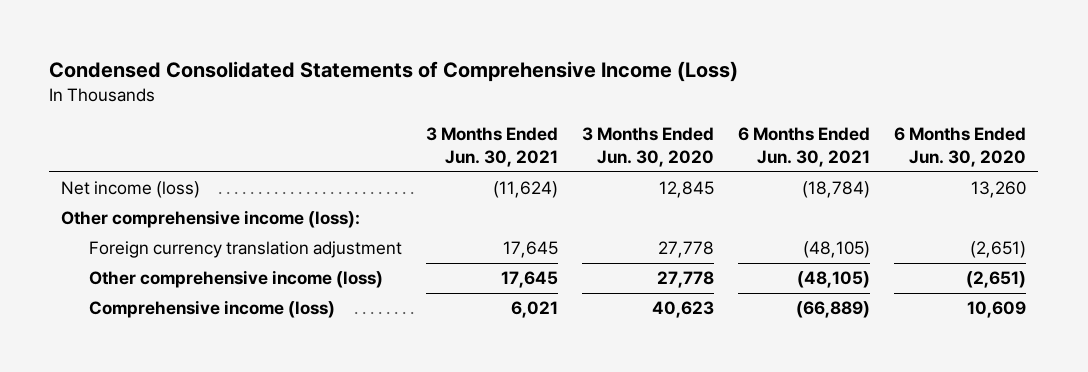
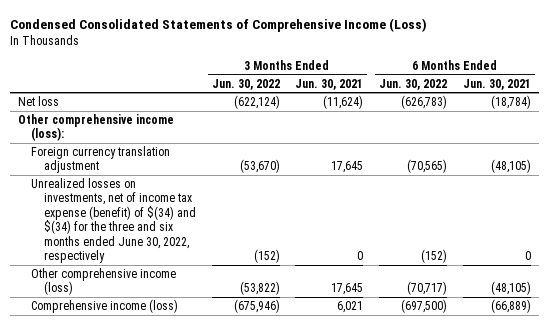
[582,127,715,167] 3 Months Ended Jun. 30, 2020 -> none
[894,127,1027,167] 6 Months Ended Jun. 30, 2020 -> none
none -> [211,78,280,90] Jun. 30, 2022
none -> [379,78,448,90] Jun. 30, 2022
[61,181,201,199] Net income (loss) -> [18,96,60,107] Net loss
none -> [30,178,196,264] Unrealized losses on investments, net of income tax expense (benefit) of $(34) and $(34) for the three and six months ended June 30, 2022, respectively

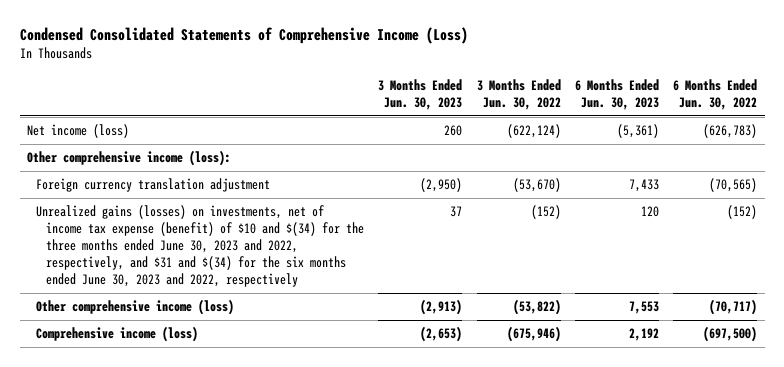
[295,78,364,90] Jun. 30, 2021 -> none
[462,78,531,90] Jun. 30, 2021 -> none
none -> [378,78,463,110] 3 Months Ended Jun. 30, 2023
none -> [575,78,660,110] 6 Months Ended Jun. 30, 2023
[18,96,60,107] Net loss -> [26,123,129,138] Net income (loss)
[30,178,196,264] Unrealized losses on investments, net of income tax expense (benefit) of $(34) and $(34) for the three and six months ended June 30, 2022, respectively -> [36,204,364,288] Unrealized gains (losses) on investments, net of income tax expense (benefit) of $10 and $(34) for the three months ended June 30, 2023 and 2022, respectively, and $31 and $(34) for the six months ended June 30, 2023 and 2022, respectively

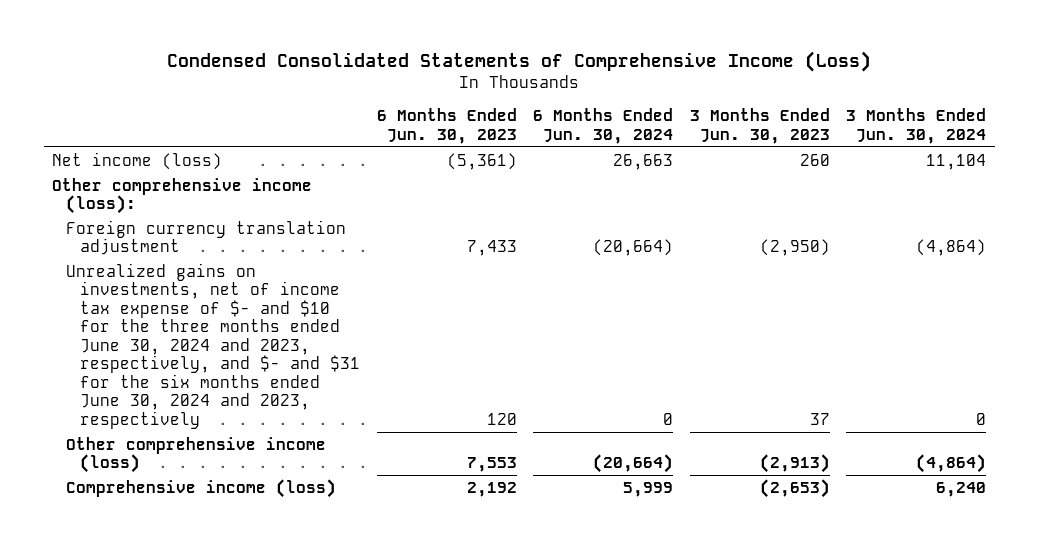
[476,78,561,110] 3 Months Ended Jun. 30, 2022 -> none
[673,78,758,110] 6 Months Ended Jun. 30, 2022 -> none
none -> [533,108,674,144] 6 Months Ended Jun. 30, 2024
none -> [846,108,987,144] 3 Months Ended Jun. 30, 2024
[36,204,364,288] Unrealized gains (losses) on investments, net of income tax expense (benefit) of $10 and $(34) for the three months ended June 30, 2023 and 2022, respectively, and $31 and $(34) for the six months ended June 30, 2023 and 2022, respectively -> [66,262,361,429] Unrealized gains on investments, net of income tax expense of $- and $10 for the three months ended June 30, 2024 and 2023, respectively, and $- and $31 for the six months ended June 30, 2024 and 2023, respectively

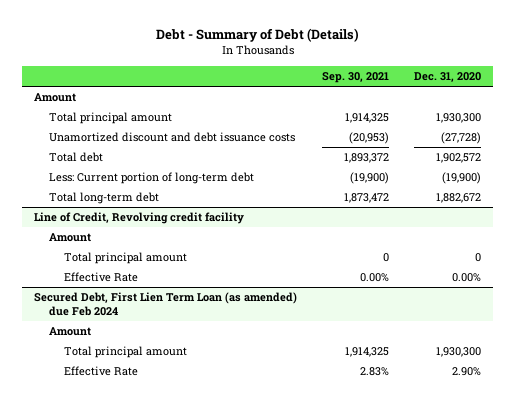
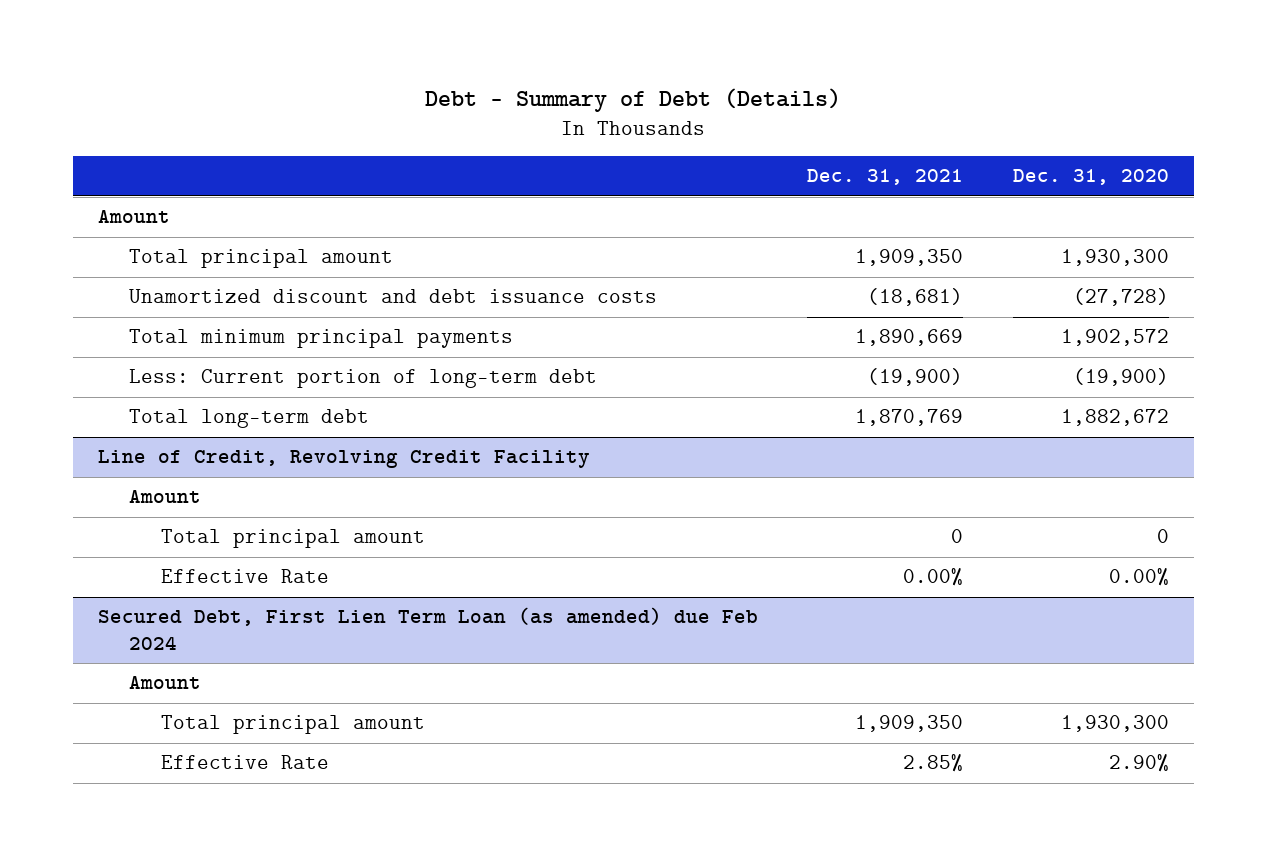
[322,71,390,83] Sep. 30, 2021 -> none
none -> [807,169,964,186] Dec. 31, 2021
[48,152,103,163] Total debt -> [129,329,514,349] Total minimum principal payments
[34,212,245,225] Line of Credit, Revolving credit facility -> [97,450,590,469] Line of Credit, Revolving Credit Facility

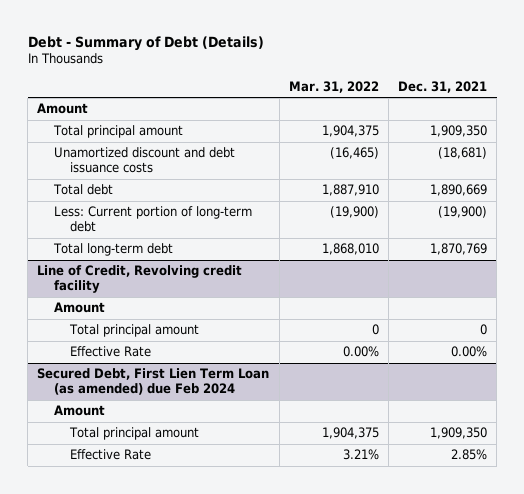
[1013,169,1170,186] Dec. 31, 2020 -> none
none -> [288,80,379,93] Mar. 31, 2022
[129,329,514,349] Total minimum principal payments -> [52,184,113,196] Total debt
[97,450,590,469] Line of Credit, Revolving Credit Facility -> [37,265,243,294] Line of Credit, Revolving credit facility

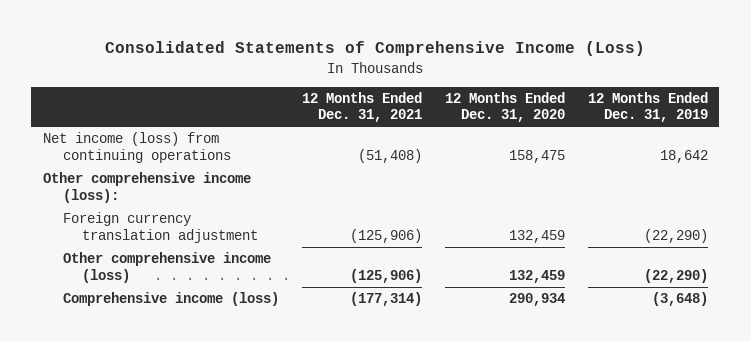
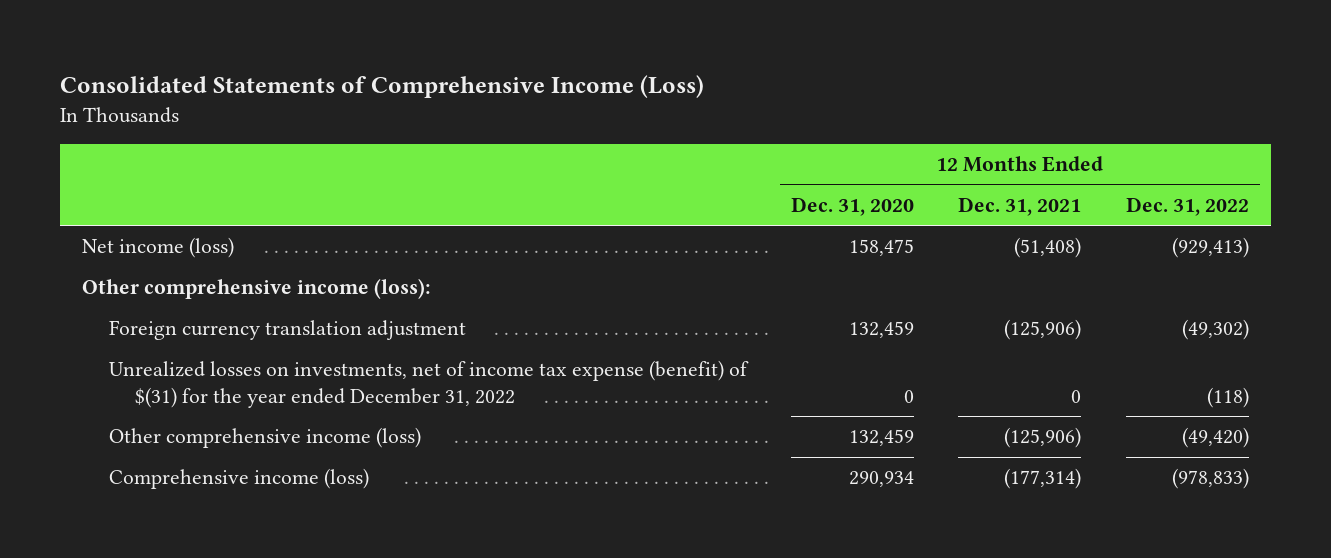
[587,91,708,123] 12 Months Ended Dec. 31, 2019 -> none
none -> [1125,196,1249,216] Dec. 31, 2022
[43,132,231,163] Net income (loss) from continuing operations -> [82,237,235,259] Net income (loss)
none -> [108,360,749,408] Unrealized losses on investments, net of income tax expense (benefit) of $(31) for the year ended December 31, 2022

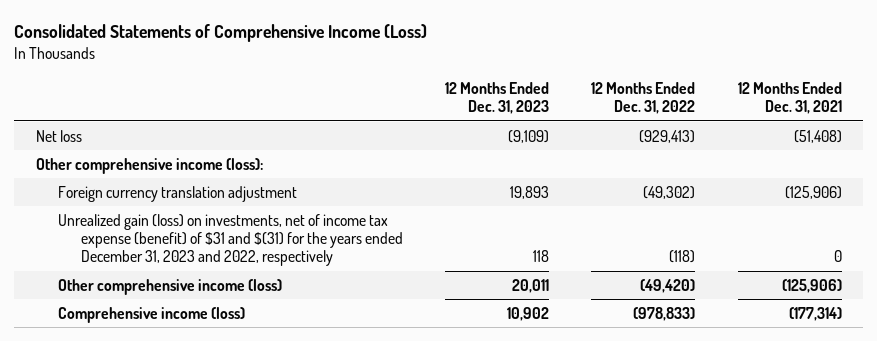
[791,196,915,216] Dec. 31, 2020 -> none
none -> [445,81,550,115] 12 Months Ended Dec. 31, 2023
[82,237,235,259] Net income (loss) -> [35,129,82,142] Net loss
[108,360,749,408] Unrealized losses on investments, net of income tax expense (benefit) of $(31) for the year ended December 31, 2022 -> [58,213,403,267] Unrealized gain (loss) on investments, net of income tax expense (benefit) of $31 and $(31) for the years ended December 31, 2023 and 2022, respectively

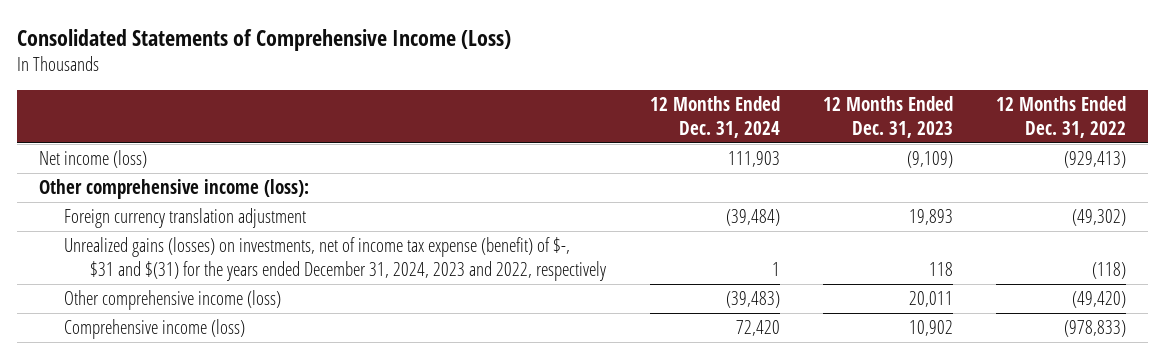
[737,81,842,115] 12 Months Ended Dec. 31, 2021 -> none
none -> [649,96,780,138] 12 Months Ended Dec. 31, 2024
[35,129,82,142] Net loss -> [38,150,147,169] Net income (loss)
[58,213,403,267] Unrealized gain (loss) on investments, net of income tax expense (benefit) of $31 and $(31) for the years ended December 31, 2023 and 2022, respectively -> [64,237,607,281] Unrealized gains (losses) on investments, net of income tax expense (benefit) of $-, $31 and $(31) for the years ended December 31, 2024, 2023 and 2022, respectively

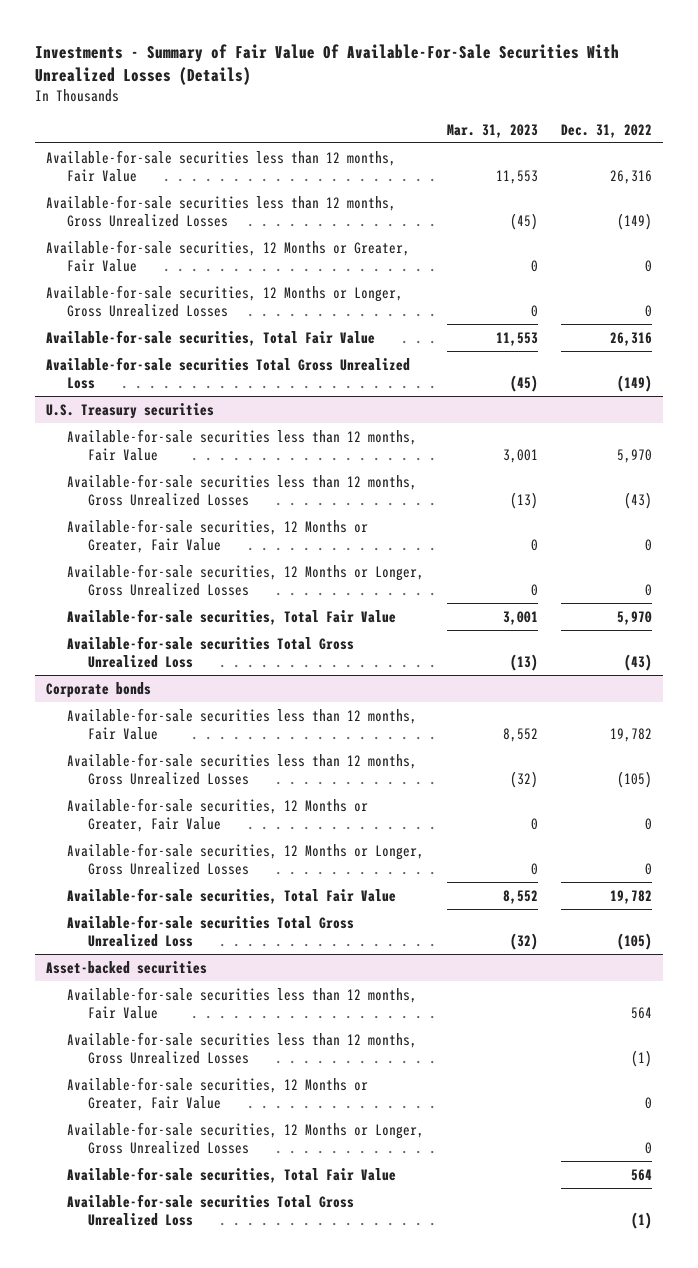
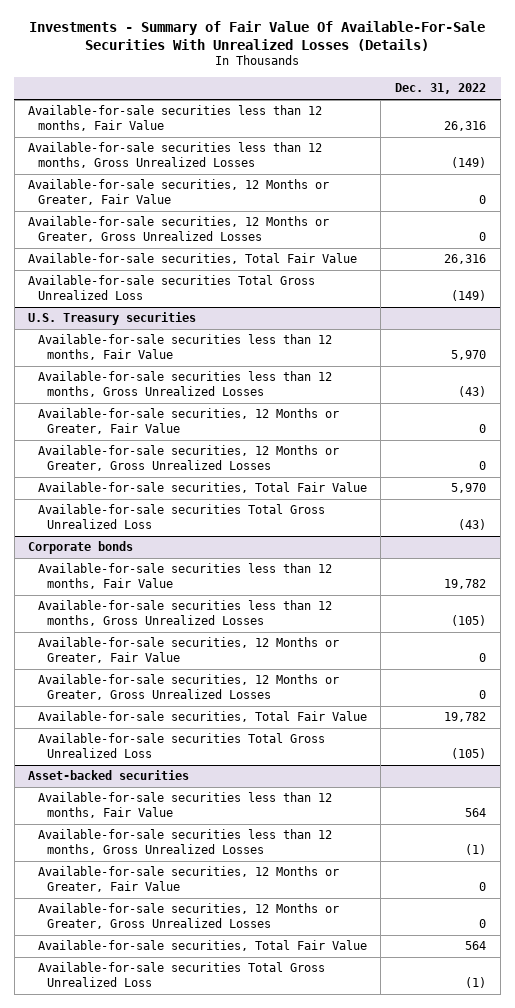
[446,123,538,138] Mar. 31, 2023 -> none
[46,284,404,317] Available-for-sale securities, 12 Months or Longer, Gross Unrealized Losses -> [28,216,330,243] Available-for-sale securities, 12 Months or Greater, Gross Unrealized Losses
[67,563,425,596] Available-for-sale securities, 12 Months or Longer, Gross Unrealized Losses -> [37,445,339,472] Available-for-sale securities, 12 Months or Greater, Gross Unrealized Losses
[67,842,425,875] Available-for-sale securities, 12 Months or Longer, Gross Unrealized Losses -> [37,674,339,701] Available-for-sale securities, 12 Months or Greater, Gross Unrealized Losses
[67,1121,425,1154] Available-for-sale securities, 12 Months or Longer, Gross Unrealized Losses -> [37,903,339,930] Available-for-sale securities, 12 Months or Greater, Gross Unrealized Losses

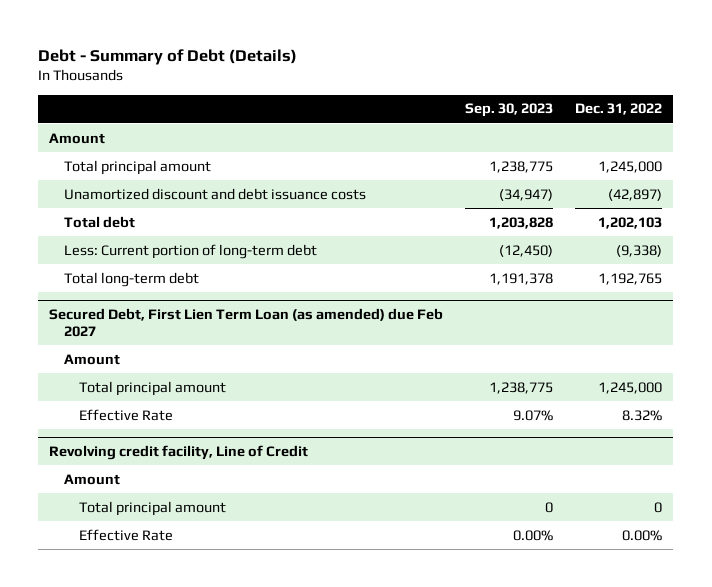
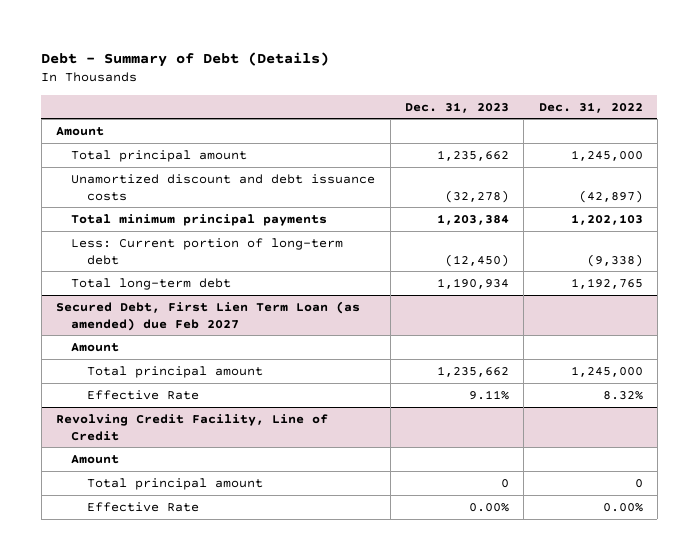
[465,103,554,118] Sep. 30, 2023 -> none
none -> [405,101,510,113] Dec. 31, 2023
[63,215,135,228] Total debt -> [71,213,328,226] Total minimum principal payments
[49,444,309,460] Revolving credit facility, Line of Credit -> [56,413,329,441] Revolving Credit Facility, Line of Credit

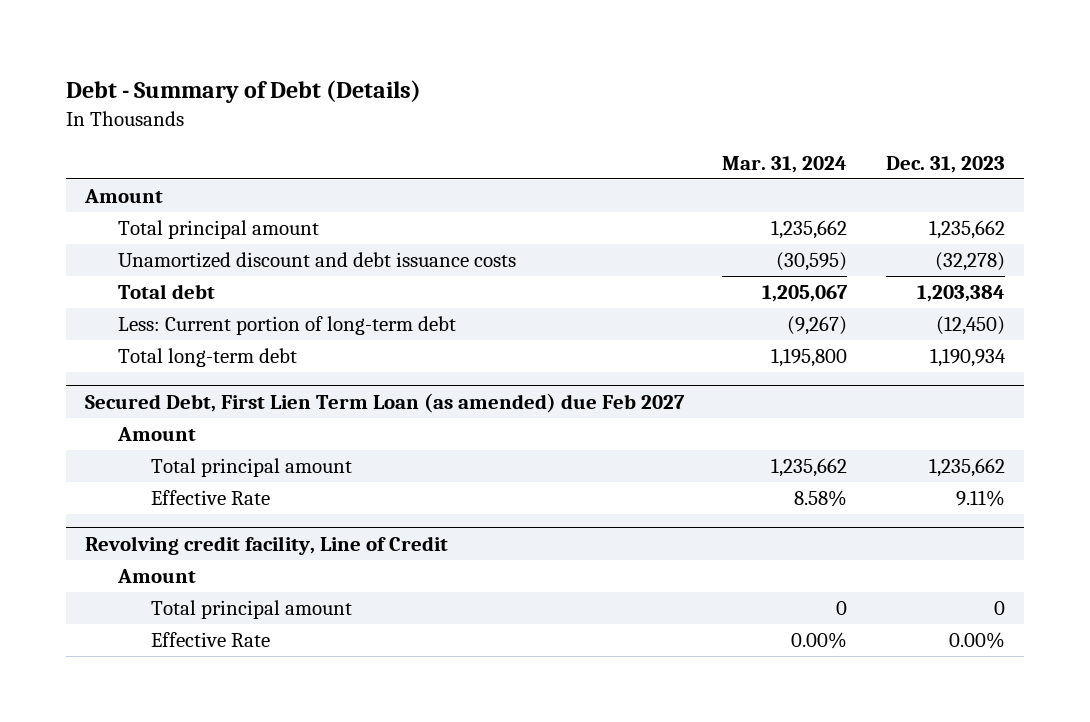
[538,101,643,113] Dec. 31, 2022 -> none
none -> [722,155,848,173] Mar. 31, 2024
[71,213,328,226] Total minimum principal payments -> [117,284,215,300] Total debt
[56,413,329,441] Revolving Credit Facility, Line of Credit -> [84,535,448,555] Revolving credit facility, Line of Credit

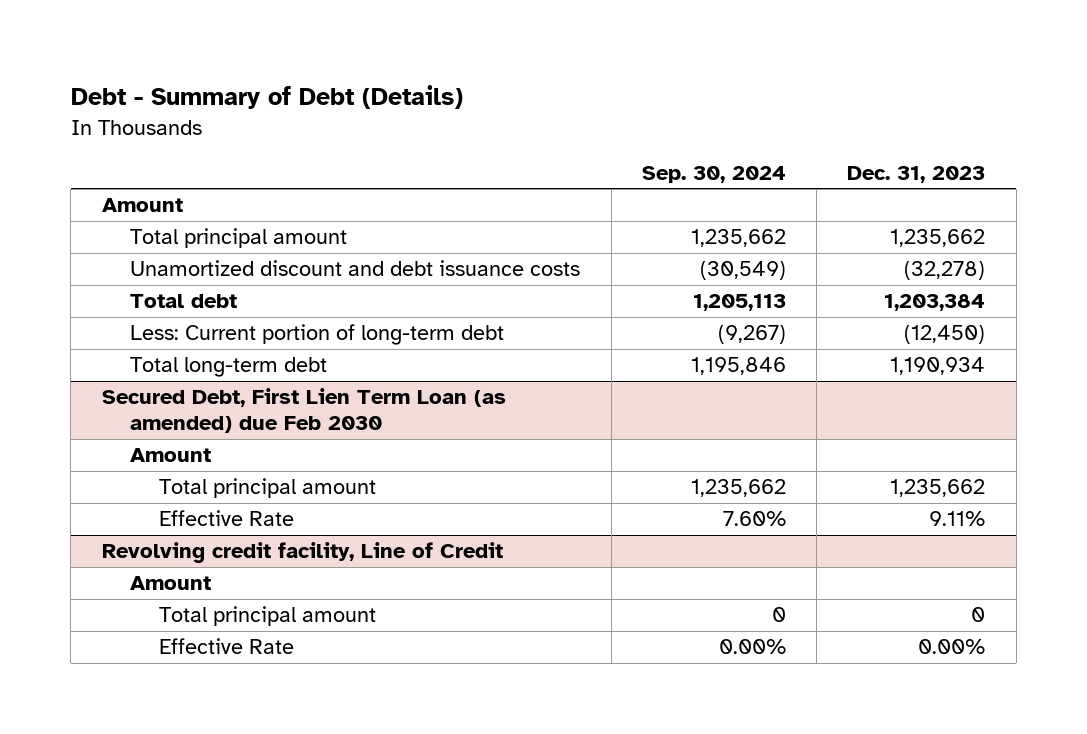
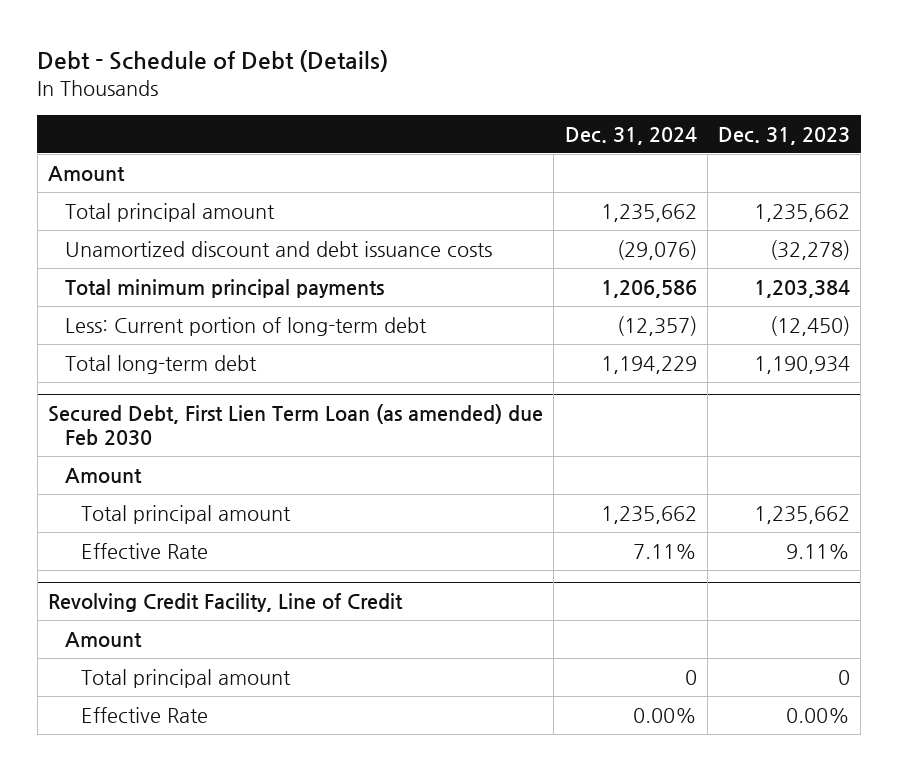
[70,84,463,109] Debt - Summary of Debt (Details) -> [37,50,389,73] Debt - Schedule of Debt (Details)
[641,165,786,183] Sep. 30, 2024 -> none
none -> [564,126,697,145] Dec. 31, 2024
[130,294,238,309] Total debt -> [64,278,384,298] Total minimum principal payments
[101,542,503,564] Revolving credit facility, Line of Credit -> [48,593,404,613] Revolving Credit Facility, Line of Credit

